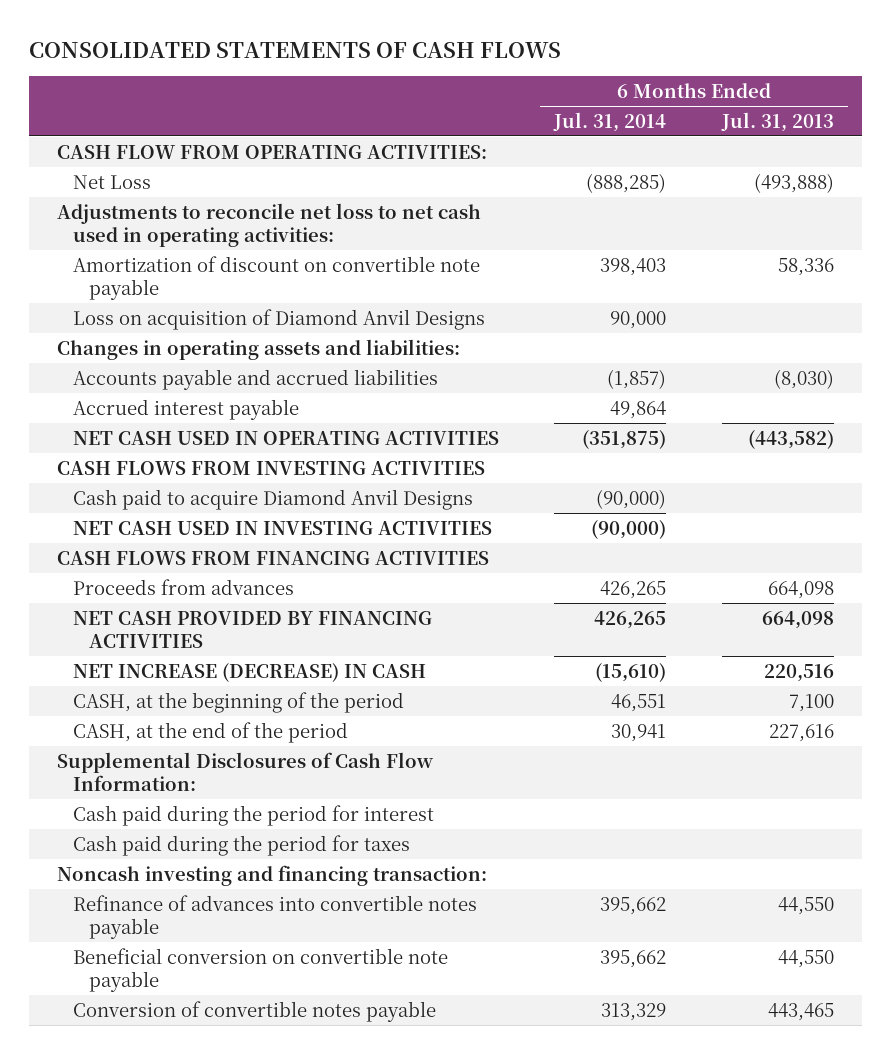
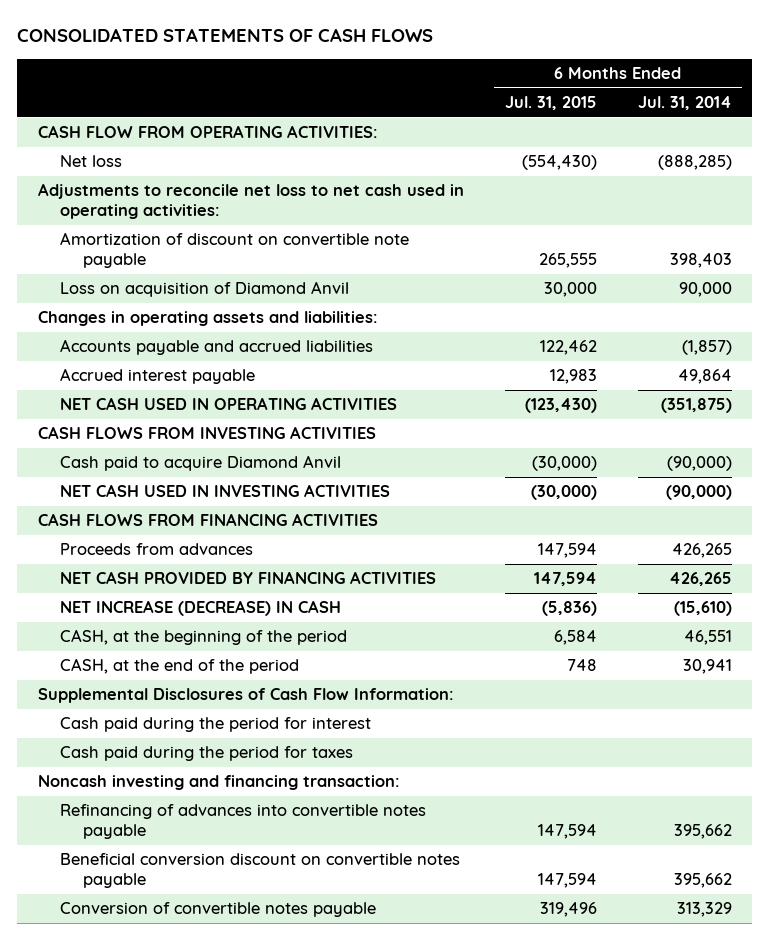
[720,111,834,132] Jul. 31, 2013 -> none
none -> [504,96,597,111] Jul. 31, 2015
[72,174,151,189] Net Loss -> [60,155,123,168] Net loss
[72,308,485,330] Loss on acquisition of Diamond Anvil Designs -> [60,281,350,298] Loss on acquisition of Diamond Anvil
[72,488,473,510] Cash paid to acquire Diamond Anvil Designs -> [60,455,342,472] Cash paid to acquire Diamond Anvil
[72,894,477,939] Refinance of advances into convertible notes payable -> [60,804,427,840] Refinancing of advances into convertible notes payable
[72,947,448,992] Beneficial conversion on convertible note payable -> [60,853,461,889] Beneficial conversion discount on convertible notes payable

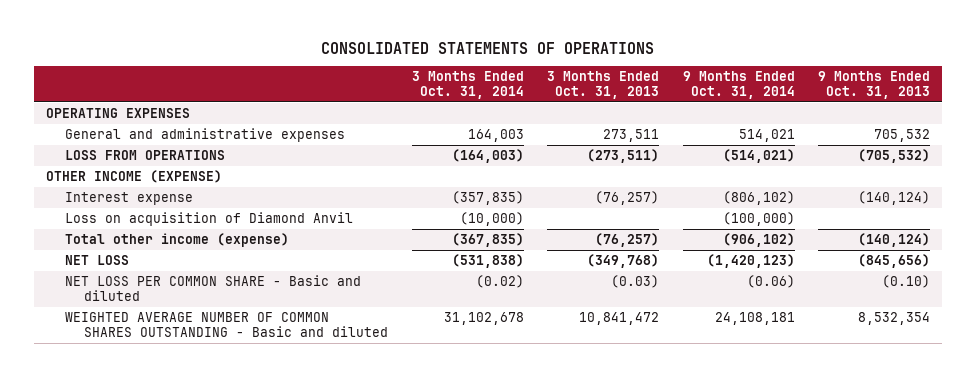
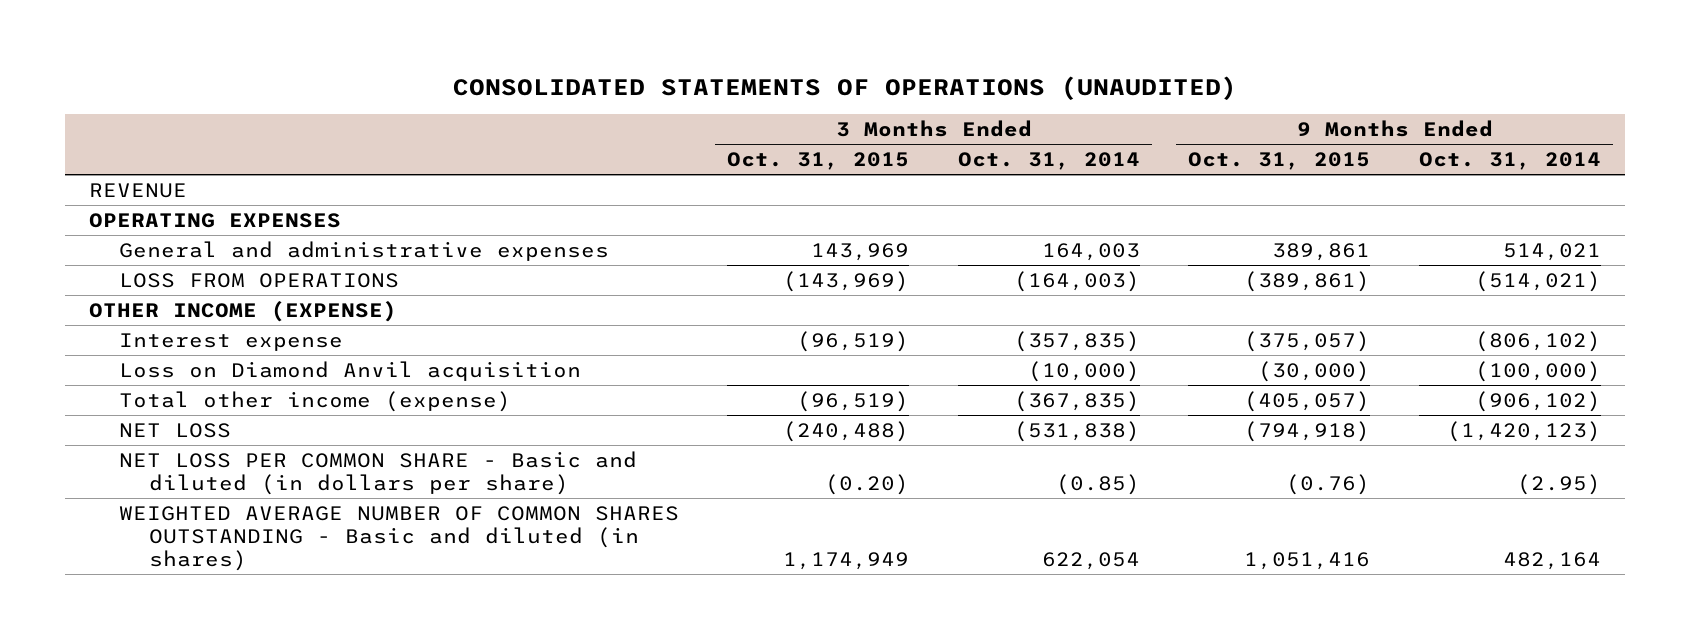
[321,41,655,54] CONSOLIDATED STATEMENTS OF OPERATIONS -> [452,75,1237,100] CONSOLIDATED STATEMENTS OF OPERATIONS (UNAUDITED)
[547,70,660,100] 3 Months Ended Oct. 31, 2013 -> none
[818,70,931,100] 9 Months Ended Oct. 31, 2013 -> none
none -> [727,152,910,171] Oct. 31, 2015
none -> [1188,152,1371,171] Oct. 31, 2015
none -> [88,182,187,198] REVENUE
[65,211,354,226] Loss on acquisition of Diamond Anvil -> [118,360,581,381] Loss on Diamond Anvil acquisition
[65,274,362,301] NET LOSS PER COMMON SHARE - Basic and diluted -> [118,450,637,495] NET LOSS PER COMMON SHARE - Basic and diluted (in dollars per share)
[475,274,524,288] (0.02) -> [1055,473,1140,495] (0.85)
[746,274,795,288] (0.06) -> [1517,473,1602,495] (2.95)
[65,311,389,337] WEIGHTED AVERAGE NUMBER OF COMMON SHARES OUTSTANDING - Basic and diluted -> [118,505,679,571] WEIGHTED AVERAGE NUMBER OF COMMON SHARES OUTSTANDING - Basic and diluted (in shares)
[443,311,524,325] 31,102,678 -> [1041,551,1140,570] 622,054
[714,311,795,325] 24,108,181 -> [1503,551,1602,570] 482,164

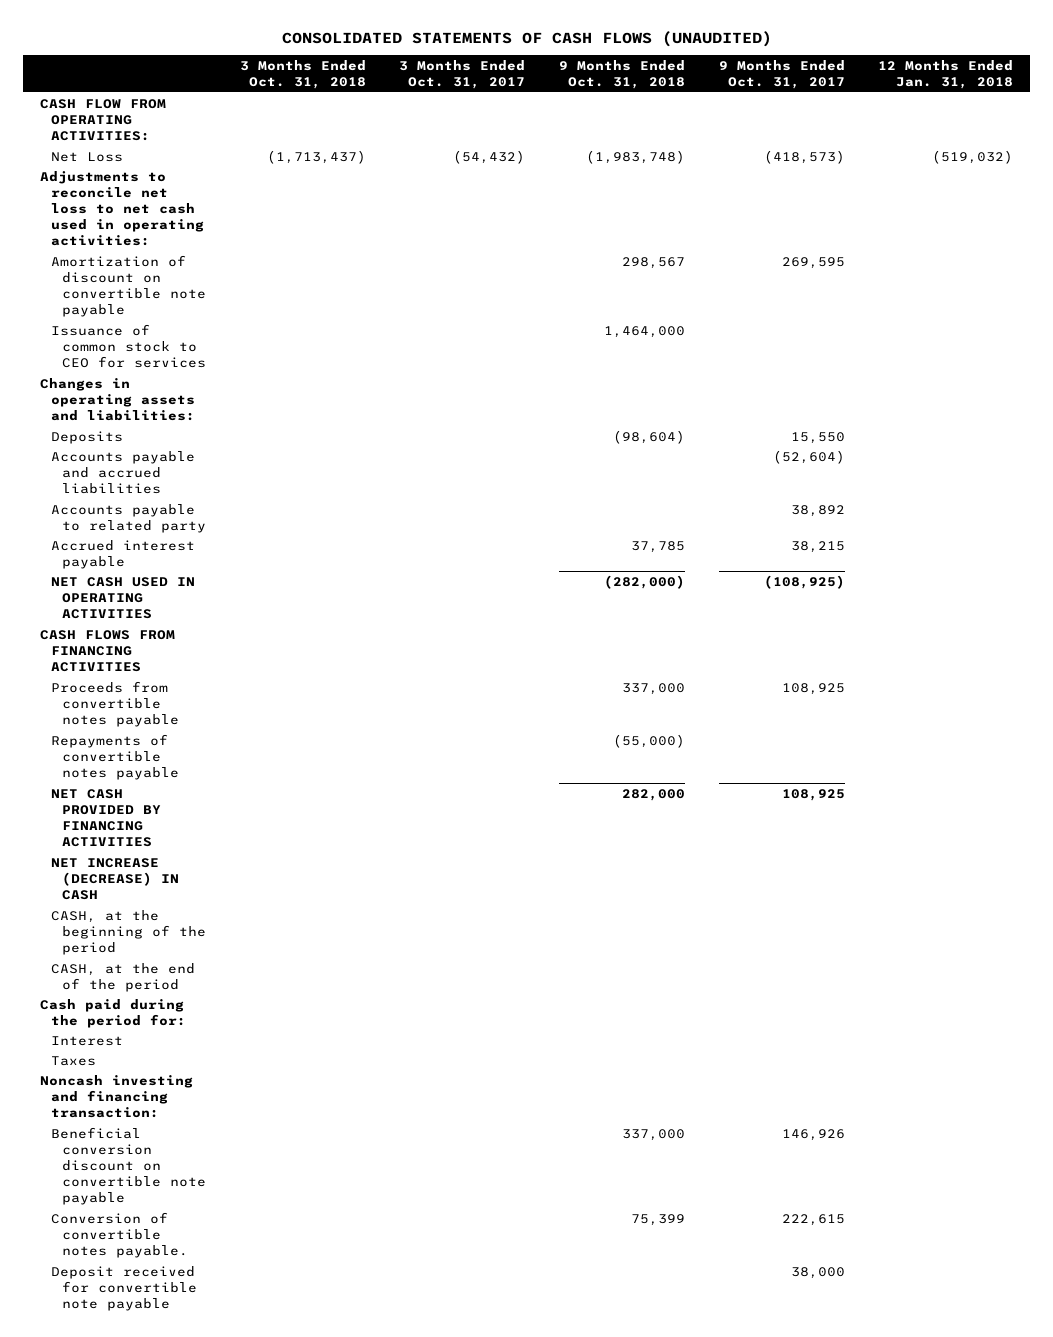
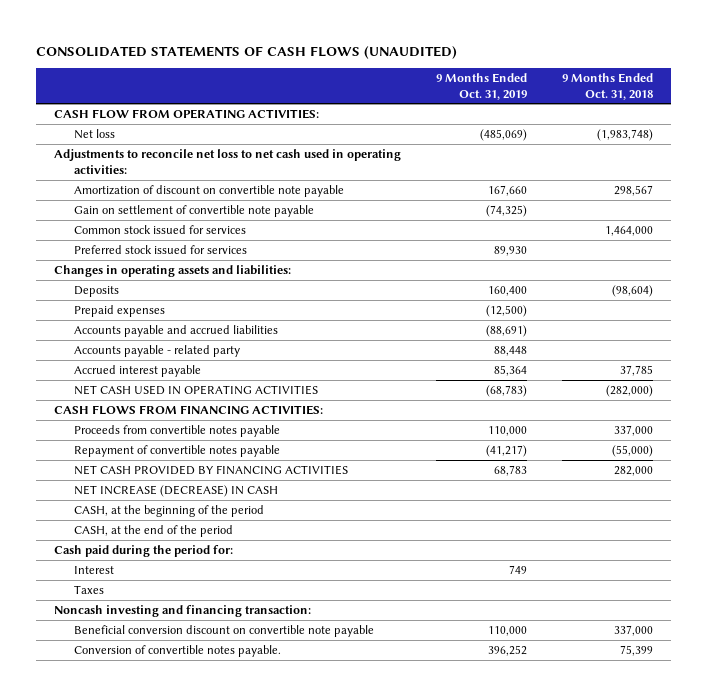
[239,59,366,89] 3 Months Ended Oct. 31, 2018 -> none
[399,59,526,89] 3 Months Ended Oct. 31, 2017 -> none
[718,59,845,89] 9 Months Ended Oct. 31, 2017 -> none
[878,59,1014,89] 12 Months Ended Jan. 31, 2018 -> none
none -> [436,72,528,100] 9 Months Ended Oct. 31, 2019
[51,151,124,162] Net Loss -> [73,128,115,139] Net loss
none -> [73,204,314,217] Gain on settlement of convertible note payable
[51,323,207,368] Issuance of common stock to CEO for services -> [73,224,246,234] Common stock issued for services
none -> [73,244,247,254] Preferred stock issued for services
none -> [73,304,165,317] Prepaid expenses
[51,503,207,533] Accounts payable to related party -> [73,344,240,357] Accounts payable - related party
[39,629,175,672] CASH FLOWS FROM FINANCING ACTIVITIES -> [53,404,323,415] CASH FLOWS FROM FINANCING ACTIVITIES:
[51,733,180,780] Repayments of convertible notes payable -> [73,444,280,457] Repayment of convertible notes payable
[51,1265,198,1311] Deposit received for convertible note payable -> none

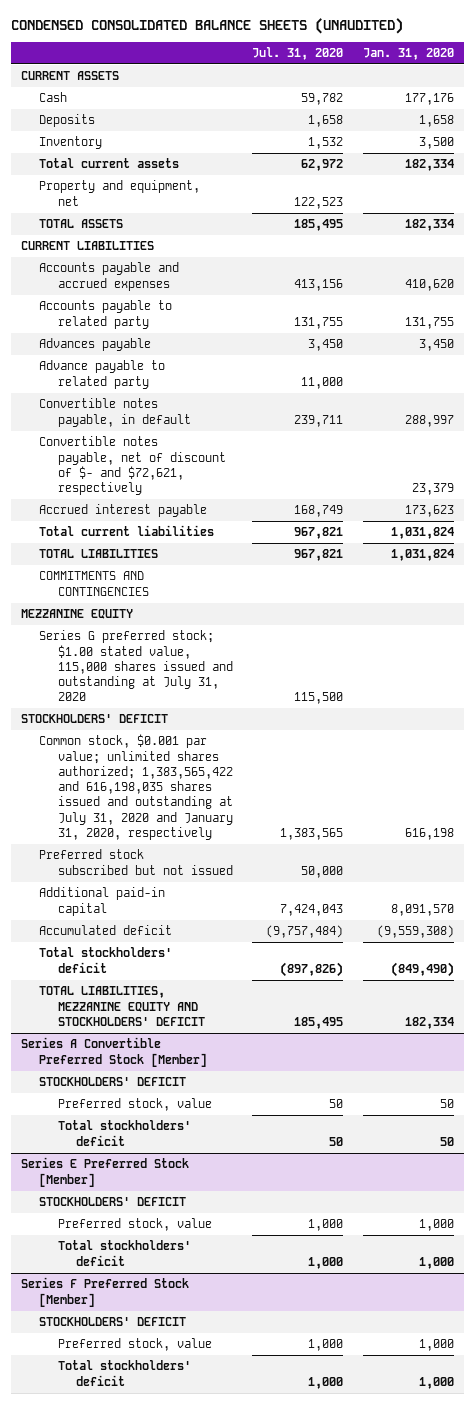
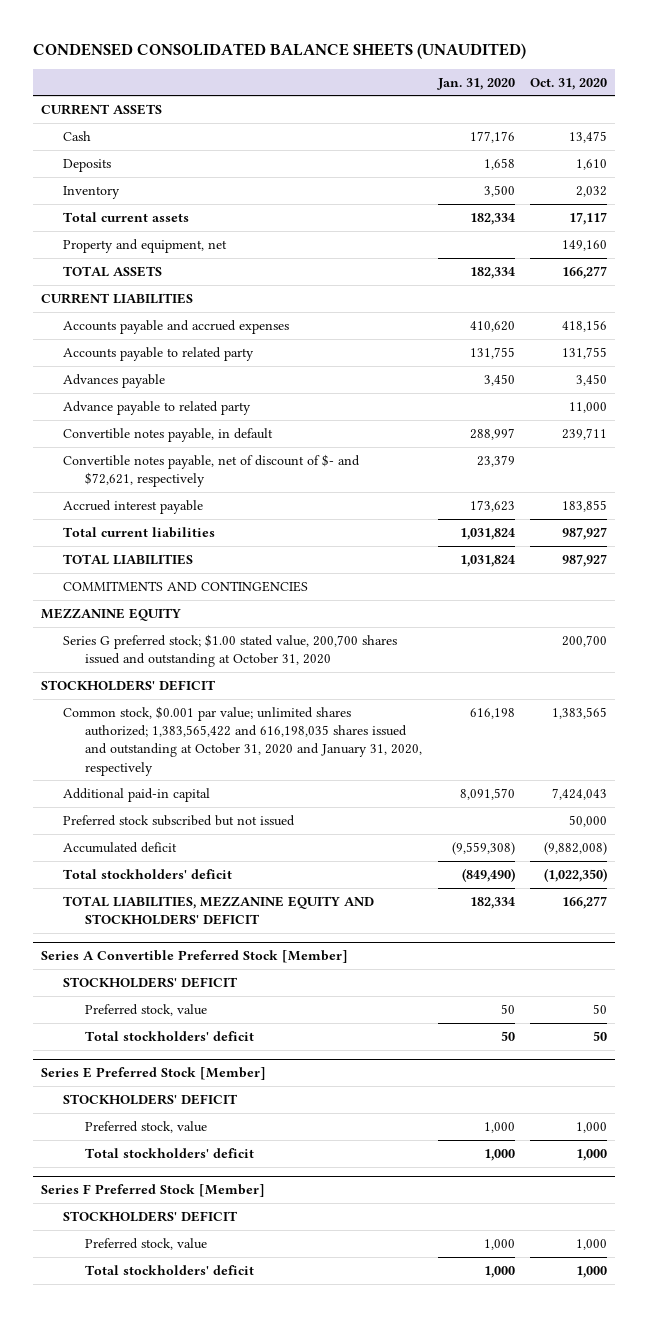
[252,46,344,60] Jul. 31, 2020 -> none
none -> [530,77,608,90] Oct. 31, 2020
[39,630,233,702] Series G preferred stock; $1.00 stated value, 115,000 shares issued and outstanding at July 31, 2020 -> [62,633,397,668] Series G preferred stock; $1.00 stated value, 200,700 shares issued and outstanding at October 31, 2020
[39,734,233,840] Common stock, $0.001 par value; unlimited shares authorized; 1,383,565,422 and 616,198,035 shares issued and outstanding at July 31, 2020 and January 31, 2020, respectively -> [62,705,422,776] Common stock, $0.001 par value; unlimited shares authorized; 1,383,565,422 and 616,198,035 shares issued and outstanding at October 31, 2020 and January 31, 2020, respectively
[39,849,233,875] Preferred stock subscribed but not issued -> [62,814,295,826] Preferred stock subscribed but not issued

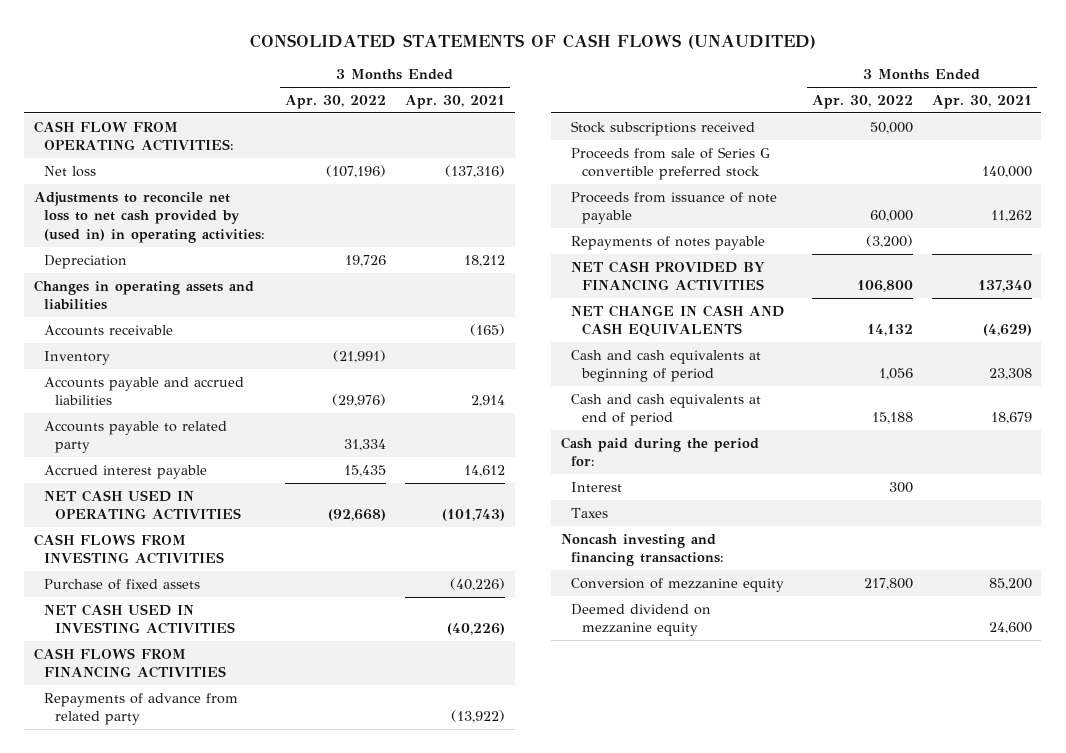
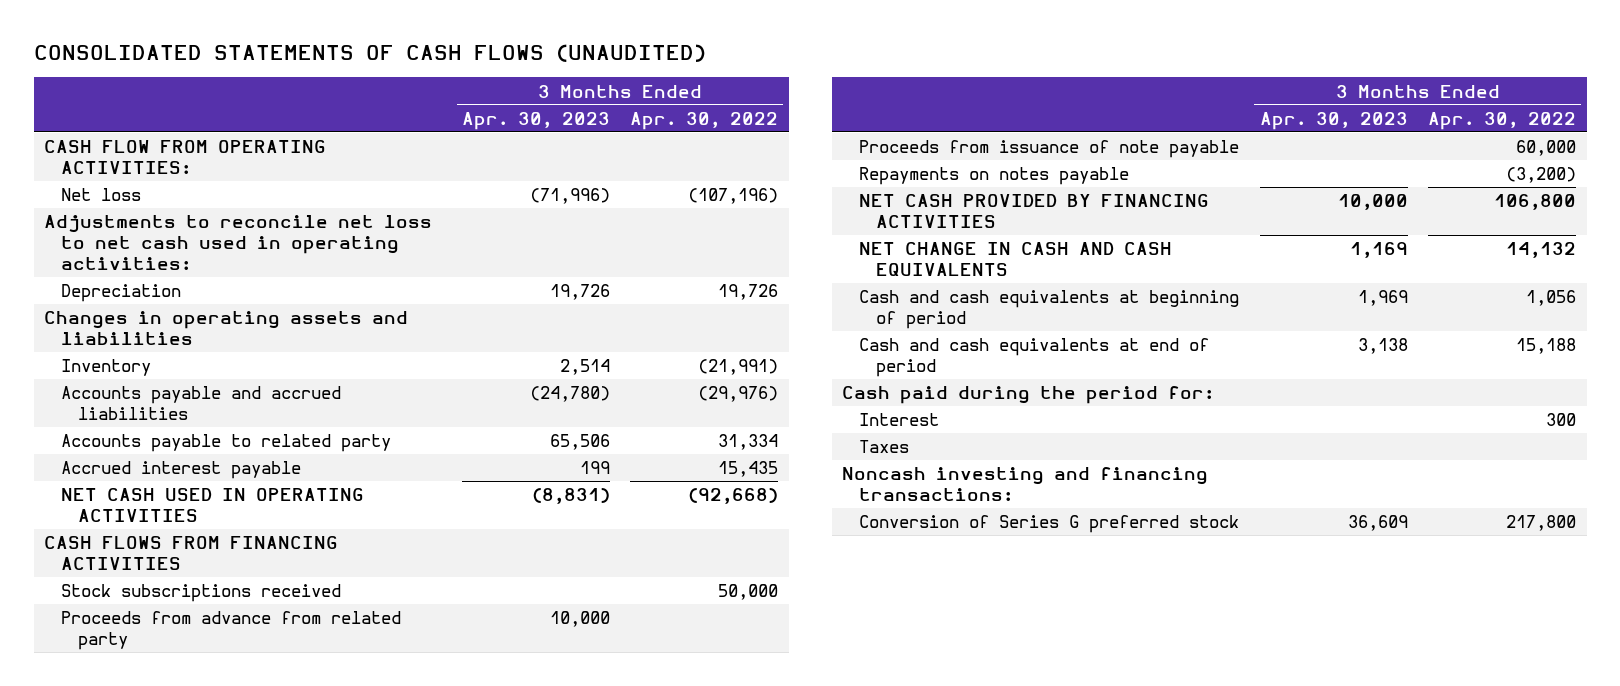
[404,94,505,109] Apr. 30, 2021 -> none
none -> [461,111,610,130] Apr. 30, 2023
[33,191,266,244] Adjustments to reconcile net loss to net cash provided by (used in) in operating activities: -> [43,215,432,271] Adjustments to reconcile net loss to net cash used in operating activities:
[44,324,174,336] Accounts receivable -> none
[33,533,225,565] CASH FLOWS FROM INVESTING ACTIVITIES -> none
[44,578,201,590] Purchase of fixed assets -> none
[44,603,235,635] NET CASH USED IN INVESTING ACTIVITIES -> none
[44,692,239,726] Repayments of advance from related party -> none
[571,146,771,181] Proceeds from sale of Series G convertible preferred stock -> none
none -> [61,611,402,651] Proceeds from advance from related party
[571,235,766,250] Repayments of notes payable -> [858,167,1129,186] Repayments on notes payable
[571,603,712,637] Deemed dividend on mezzanine equity -> none
[571,577,785,592] Conversion of mezzanine equity -> [858,515,1239,534] Conversion of Series G preferred stock

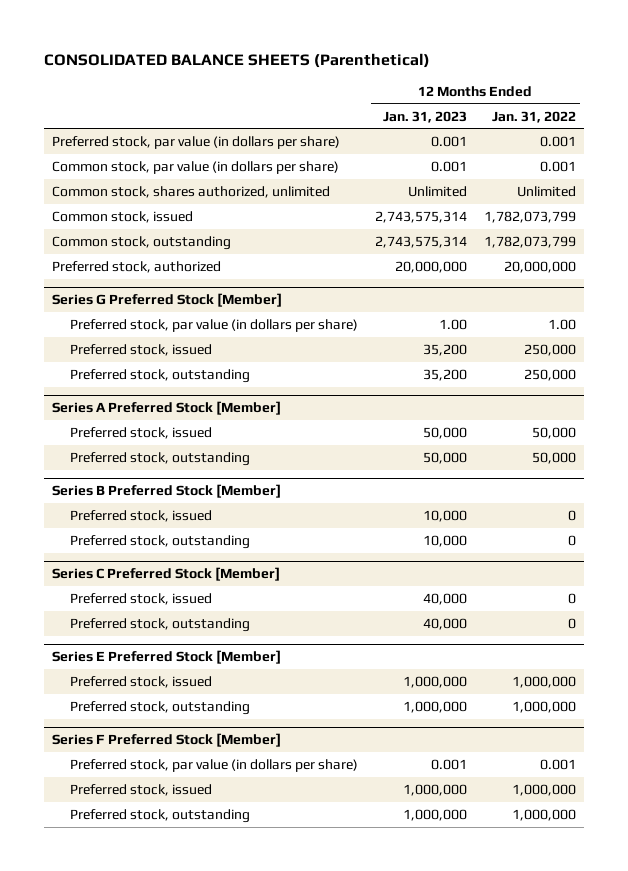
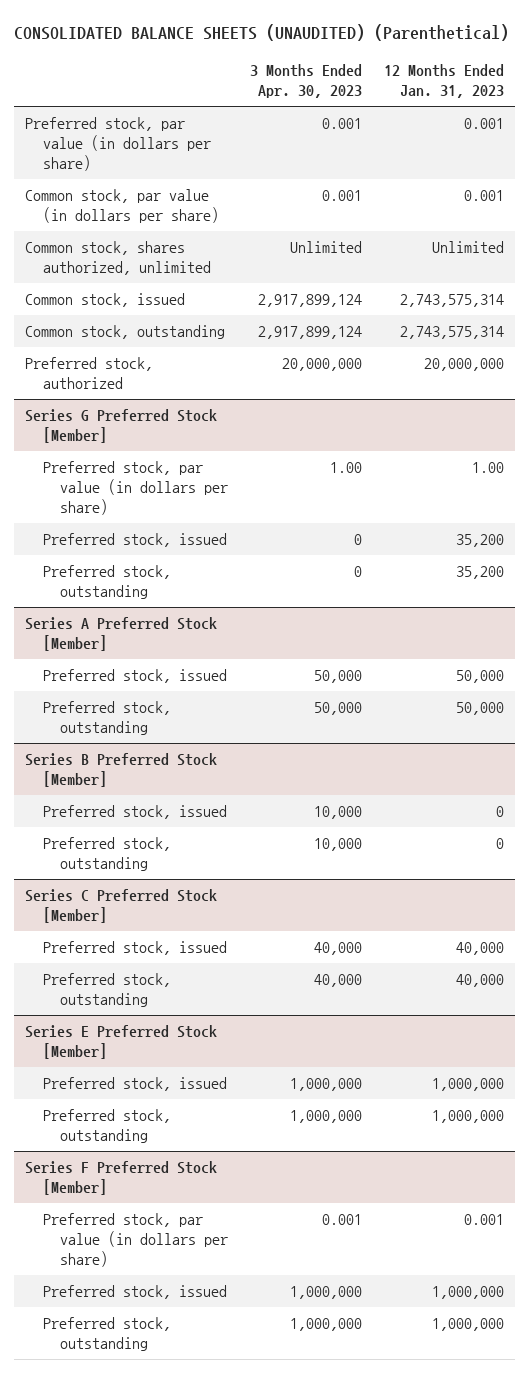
[43,53,430,69] CONSOLIDATED BALANCE SHEETS (Parenthetical) -> [14,24,510,42] CONSOLIDATED BALANCE SHEETS (UNAUDITED) (Parenthetical)
[491,110,576,123] Jan. 31, 2022 -> none
none -> [250,64,363,99] 3 Months Ended Apr. 30, 2023
[422,509,467,522] 10,000 -> [496,806,505,818] 0
[422,534,467,547] 10,000 -> [496,838,505,850] 0

